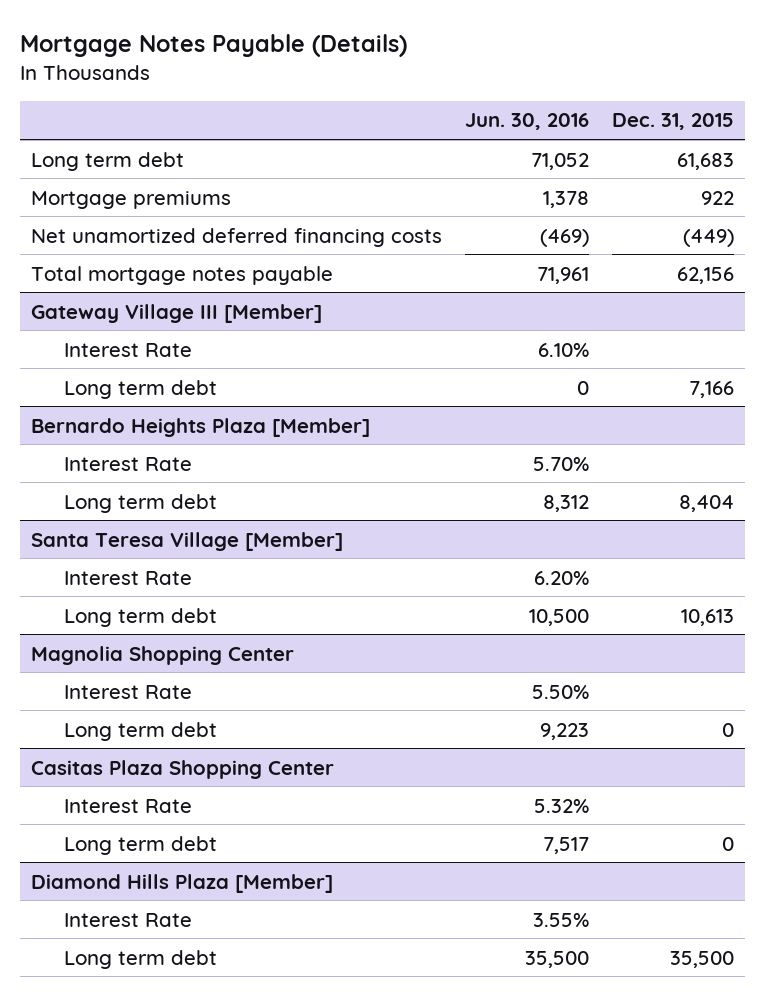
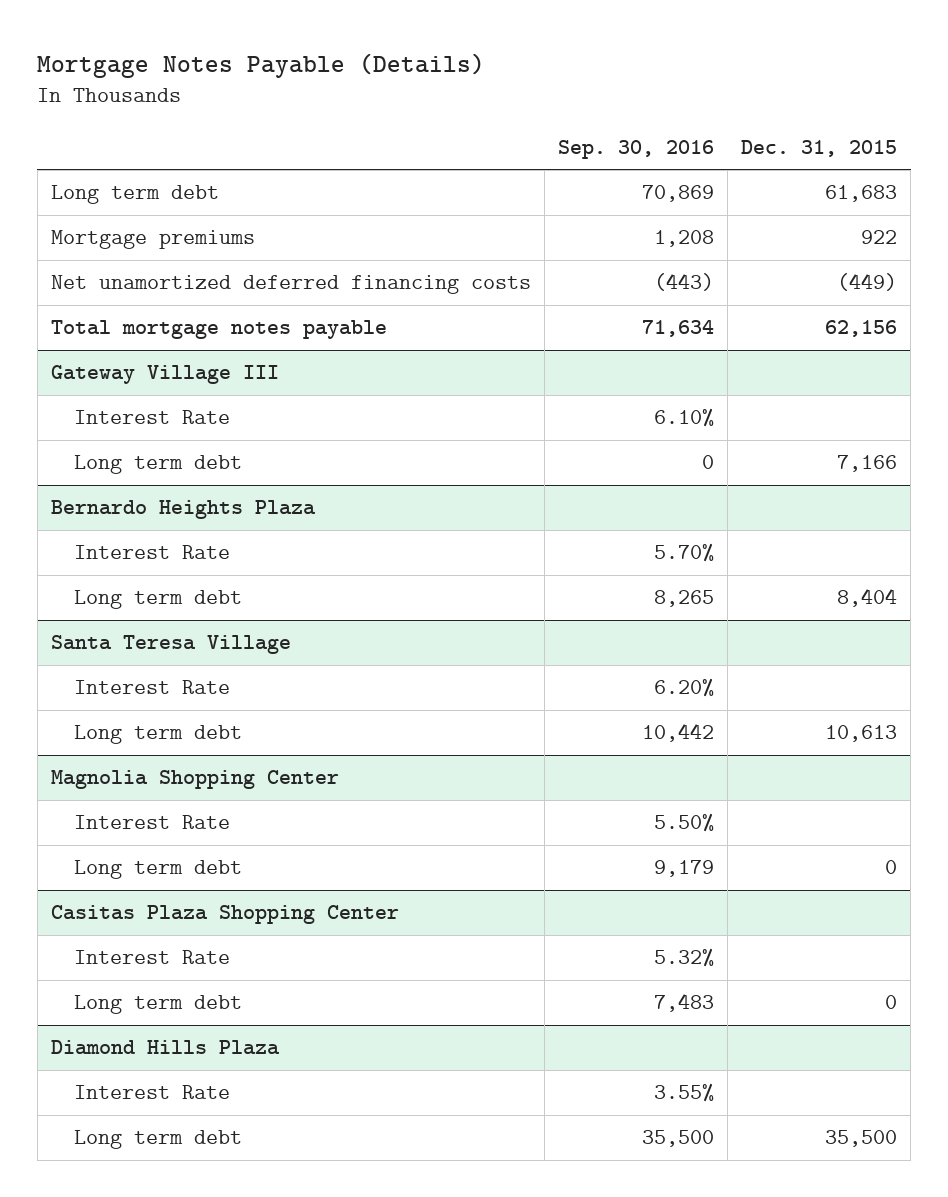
[465,113,590,131] Jun. 30, 2016 -> none
none -> [558,139,715,159] Sep. 30, 2016
[31,303,323,323] Gateway Village III [Member] -> [51,365,280,385] Gateway Village III
[31,417,371,437] Bernardo Heights Plaza [Member] -> [51,500,317,520] Bernardo Heights Plaza
[31,531,344,551] Santa Teresa Village [Member] -> [51,635,292,655] Santa Teresa Village
[31,873,334,893] Diamond Hills Plaza [Member] -> [51,1040,281,1056] Diamond Hills Plaza

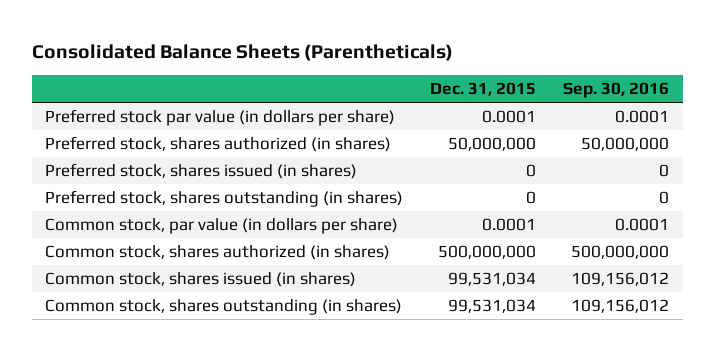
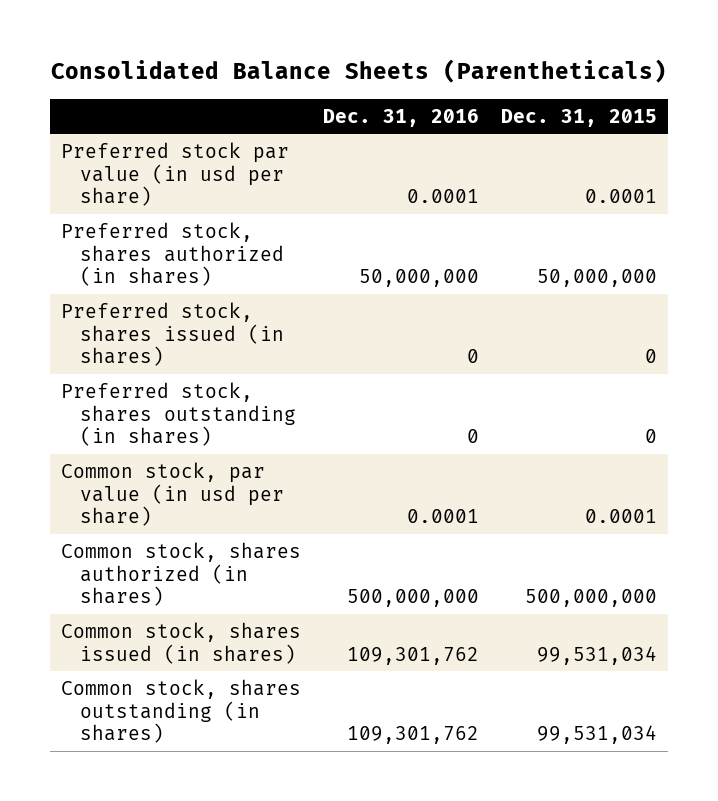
[563,82,670,99] Sep. 30, 2016 -> none
none -> [322,108,479,127] Dec. 31, 2016
[45,108,396,126] Preferred stock par value (in dollars per share) -> [60,142,289,207] Preferred stock par value (in usd per share)
[45,217,399,234] Common stock, par value (in dollars per share) -> [60,462,284,527] Common stock, par value (in usd per share)

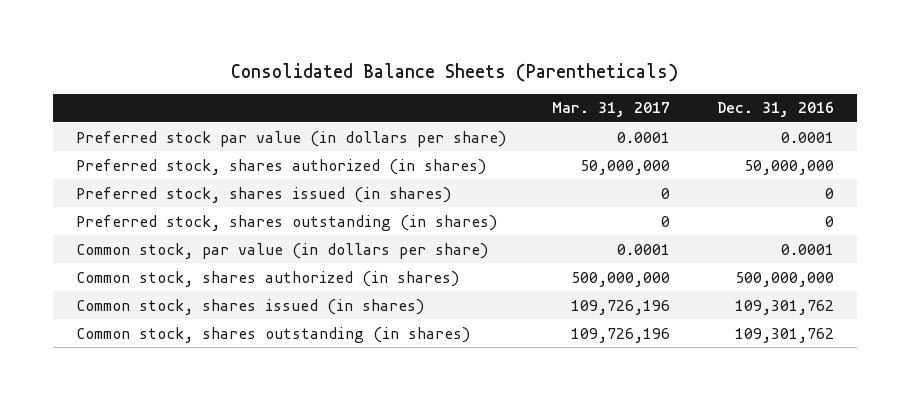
[500,108,657,127] Dec. 31, 2015 -> none
none -> [552,102,671,118] Mar. 31, 2017
[60,142,289,207] Preferred stock par value (in usd per share) -> [76,130,507,147] Preferred stock par value (in dollars per share)
[60,462,284,527] Common stock, par value (in usd per share) -> [76,242,489,259] Common stock, par value (in dollars per share)

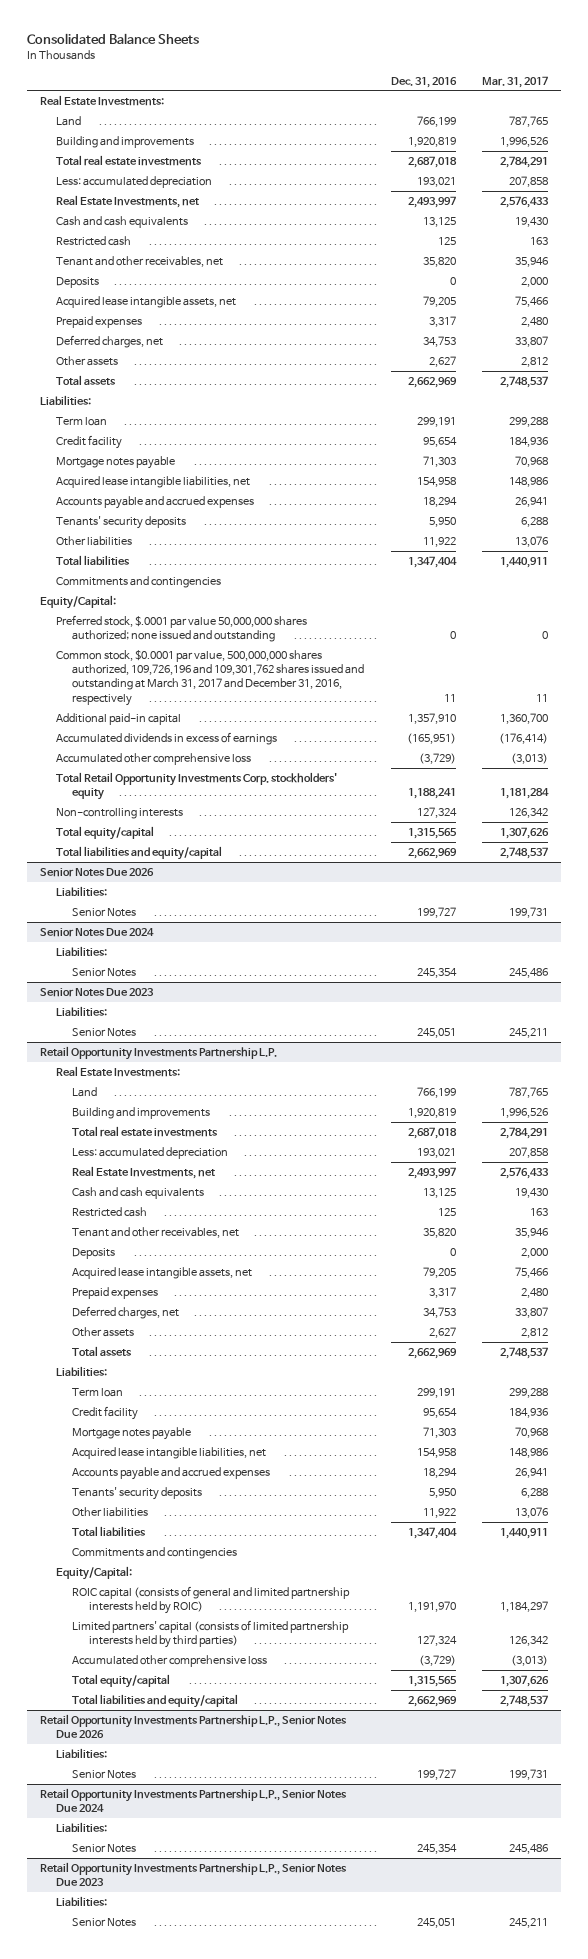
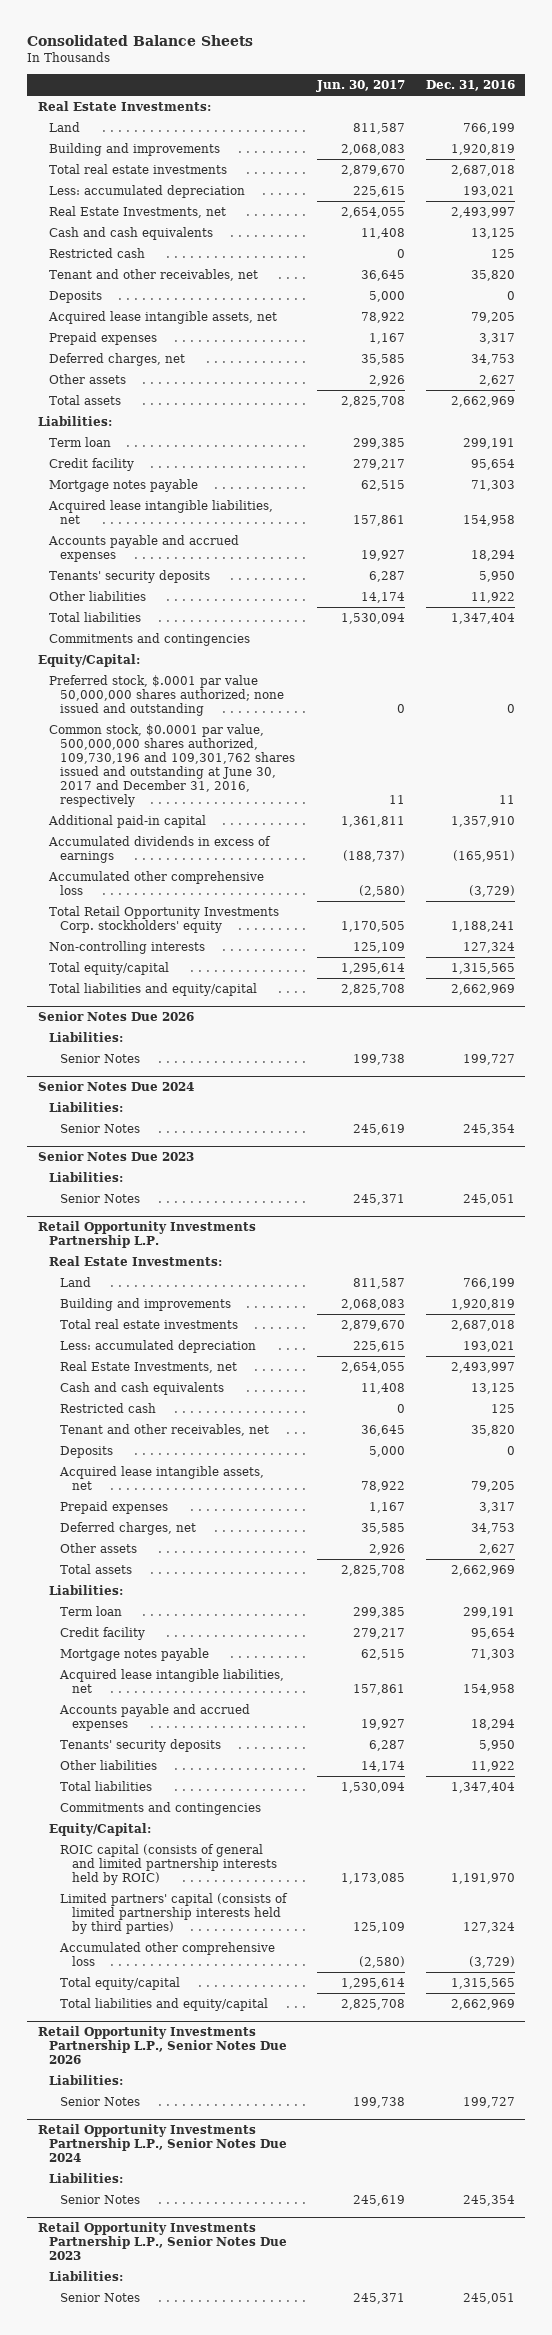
[481,75,548,88] Mar. 31, 2017 -> none
none -> [315,80,405,93] Jun. 30, 2017
[56,650,365,706] Common stock, $0.0001 par value, 500,000,000 shares authorized, 109,726,196 and 109,301,762 shares issued and outstanding at March 31, 2017 and December 31, 2016, respectively -> [49,723,296,808] Common stock, $0.0001 par value, 500,000,000 shares authorized, 109,730,196 and 109,301,762 shares issued and outstanding at June 30, 2017 and December 31, 2016, respectively

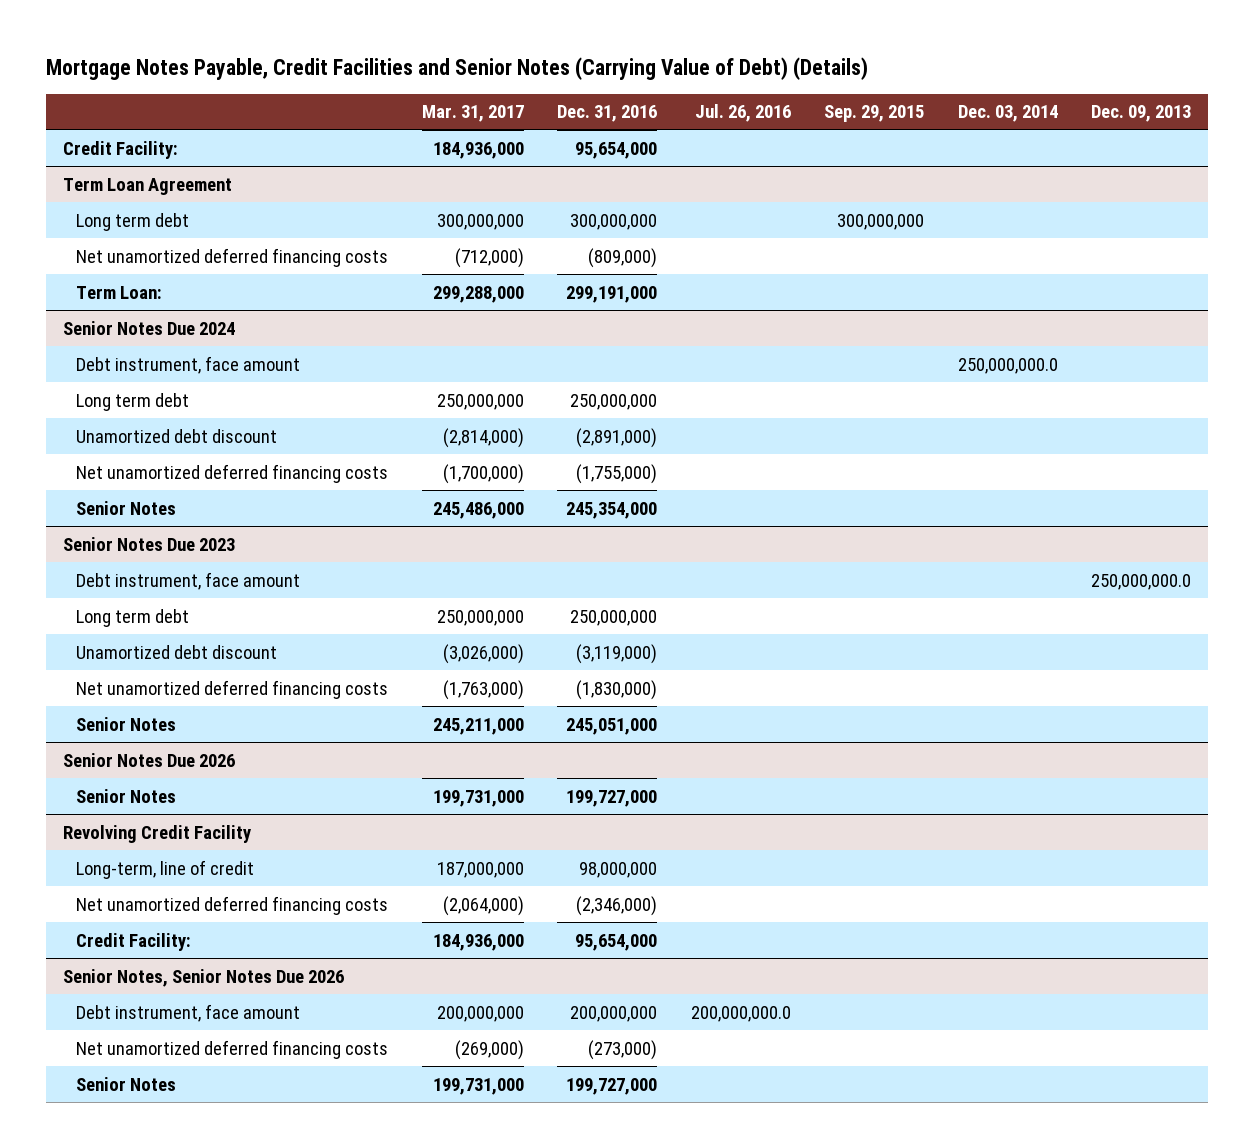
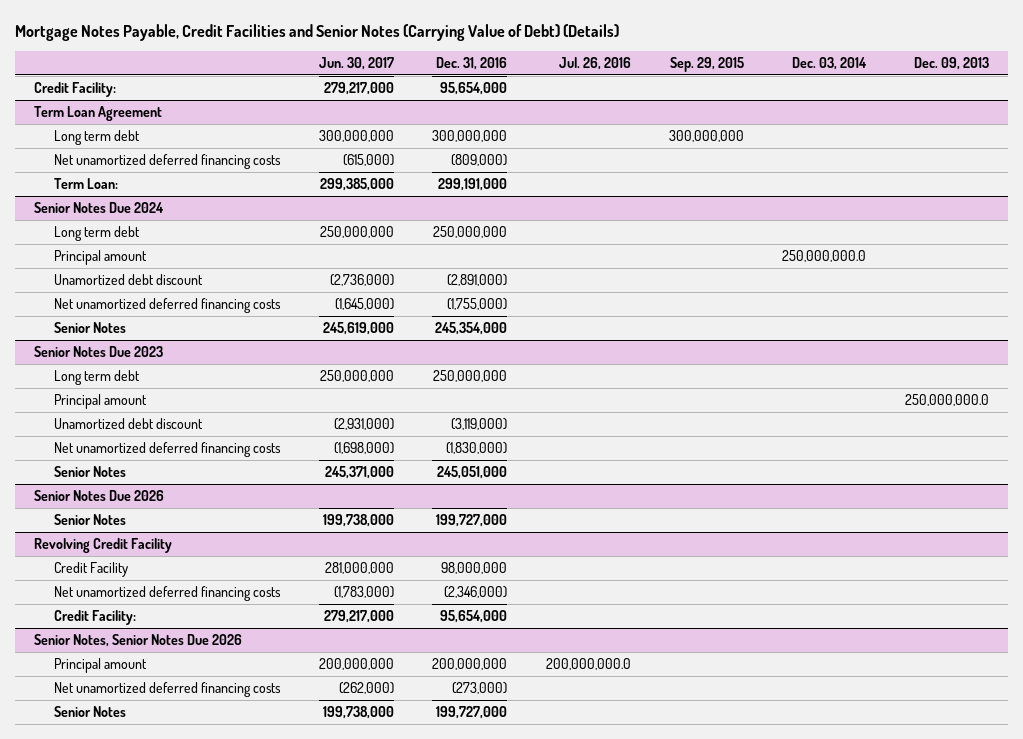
[421,105,524,123] Mar. 31, 2017 -> none
none -> [318,56,394,70] Jun. 30, 2017
[76,355,301,374] Debt instrument, face amount -> none
none -> [54,250,148,266] Principal amount
[76,571,301,590] Debt instrument, face amount -> none
none -> [54,394,148,410] Principal amount
[76,859,255,879] Long-term, line of credit -> [54,562,129,578] Credit Facility
[76,1003,301,1022] Debt instrument, face amount -> [54,658,148,674] Principal amount

